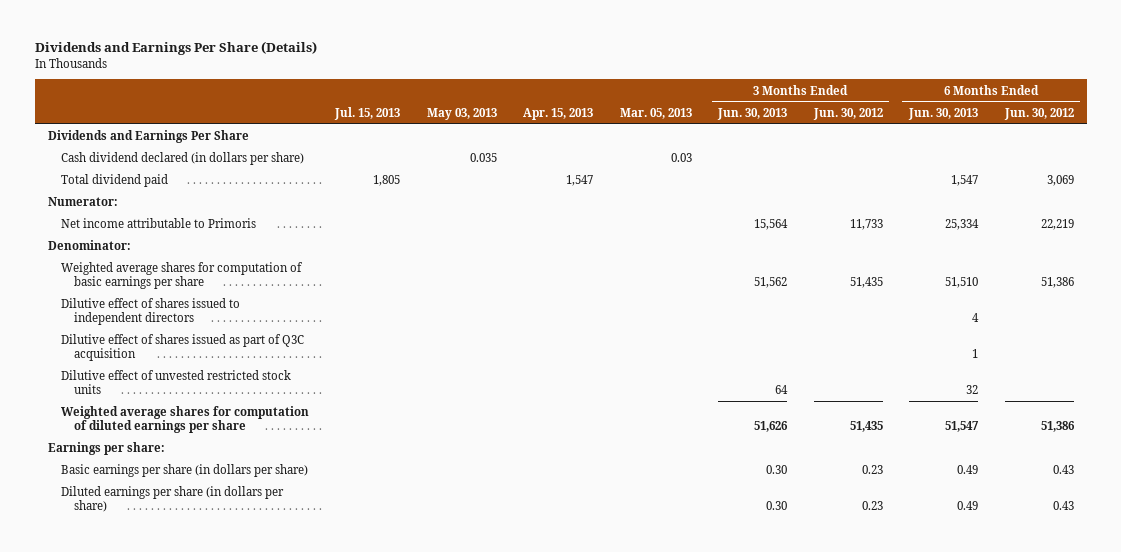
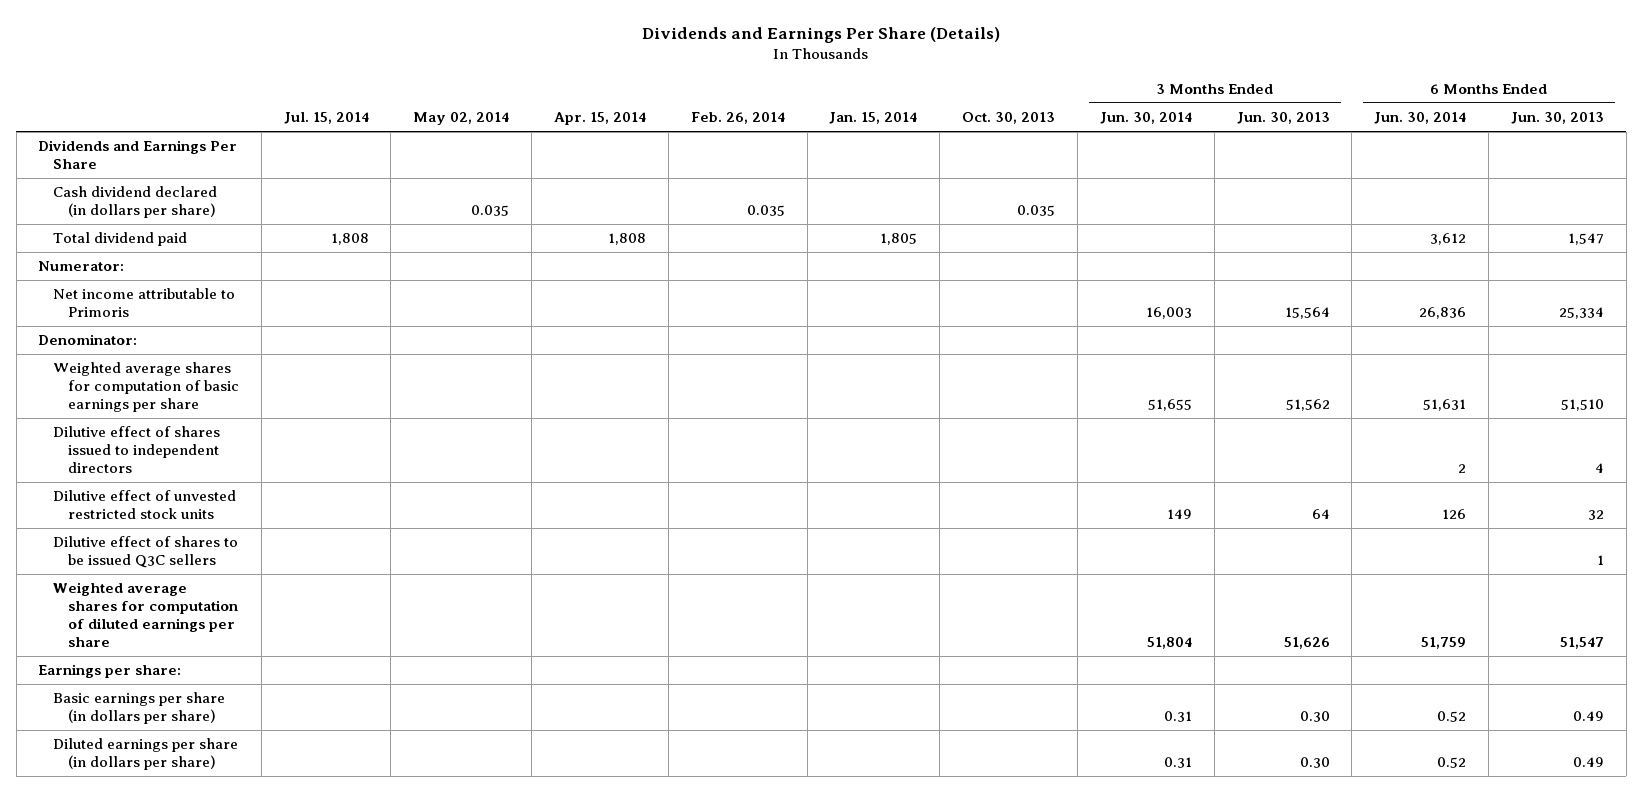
[334,106,401,120] Jul. 15, 2013 -> none
[426,107,497,120] May 03, 2013 -> none
[523,107,594,120] Apr. 15, 2013 -> none
[619,107,692,119] Mar. 05, 2013 -> none
[812,107,883,120] Jun. 30, 2012 -> none
[1003,107,1074,120] Jun. 30, 2012 -> none
none -> [283,112,369,125] Jul. 15, 2014
none -> [413,112,510,126] May 02, 2014
none -> [553,112,646,126] Apr. 15, 2014
none -> [690,112,785,125] Feb. 26, 2014
none -> [829,112,918,125] Jan. 15, 2014
none -> [962,112,1056,125] Oct. 30, 2013
none -> [1099,112,1192,125] Jun. 30, 2014
none -> [1374,112,1467,125] Jun. 30, 2014
[60,334,304,361] Dilutive effect of shares issued as part of Q3C acquisition -> none
none -> [53,536,239,569] Dilutive effect of shares to be issued Q3C sellers

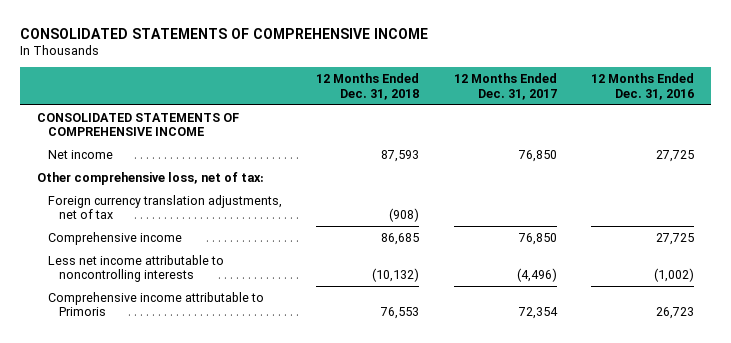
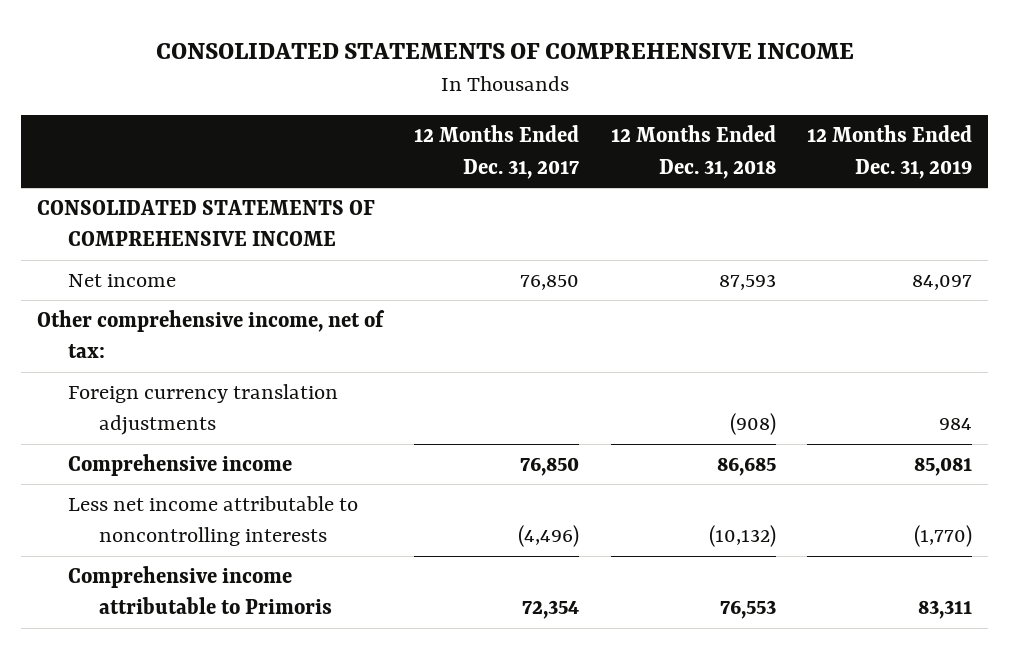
[591,73,695,100] 12 Months Ended Dec. 31, 2016 -> none
none -> [807,125,973,179] 12 Months Ended Dec. 31, 2019
[36,171,264,185] Other comprehensive loss, net of tax: -> [36,310,385,359] Other comprehensive income, net of tax:
[48,194,283,220] Foreign currency translation adjustments, net of tax -> [67,384,338,436] Foreign currency translation adjustments

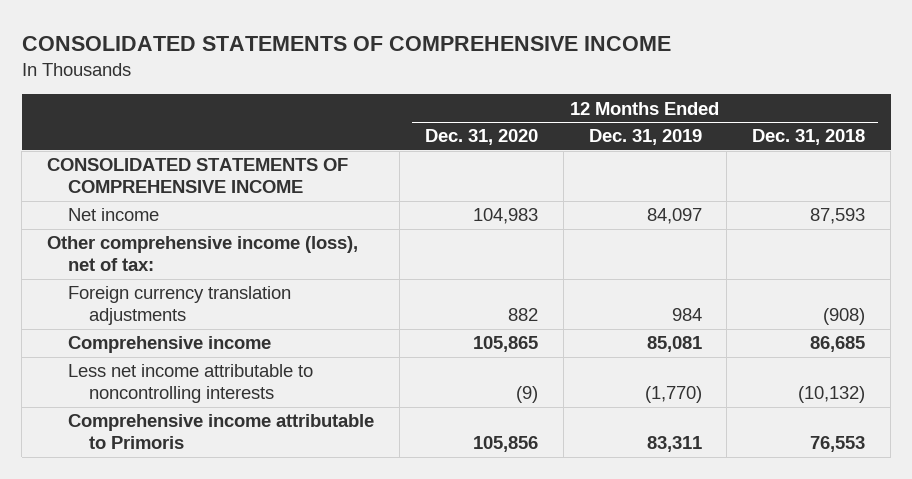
[414,125,580,179] 12 Months Ended Dec. 31, 2017 -> none
none -> [424,129,538,146] Dec. 31, 2020
[36,310,385,359] Other comprehensive income, net of tax: -> [47,236,359,272] Other comprehensive income (loss), net of tax:

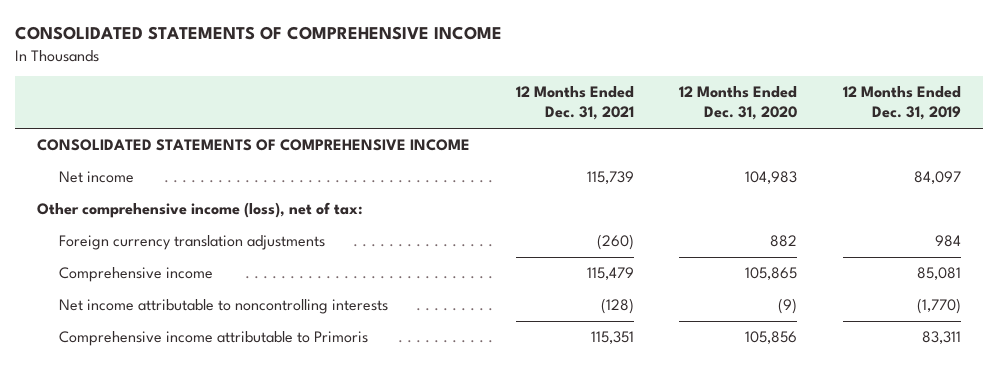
[752,129,866,146] Dec. 31, 2018 -> none
none -> [515,86,634,121] 12 Months Ended Dec. 31, 2021
[67,364,313,404] Less net income attributable to noncontrolling interests -> [58,299,388,315] Net income attributable to noncontrolling interests

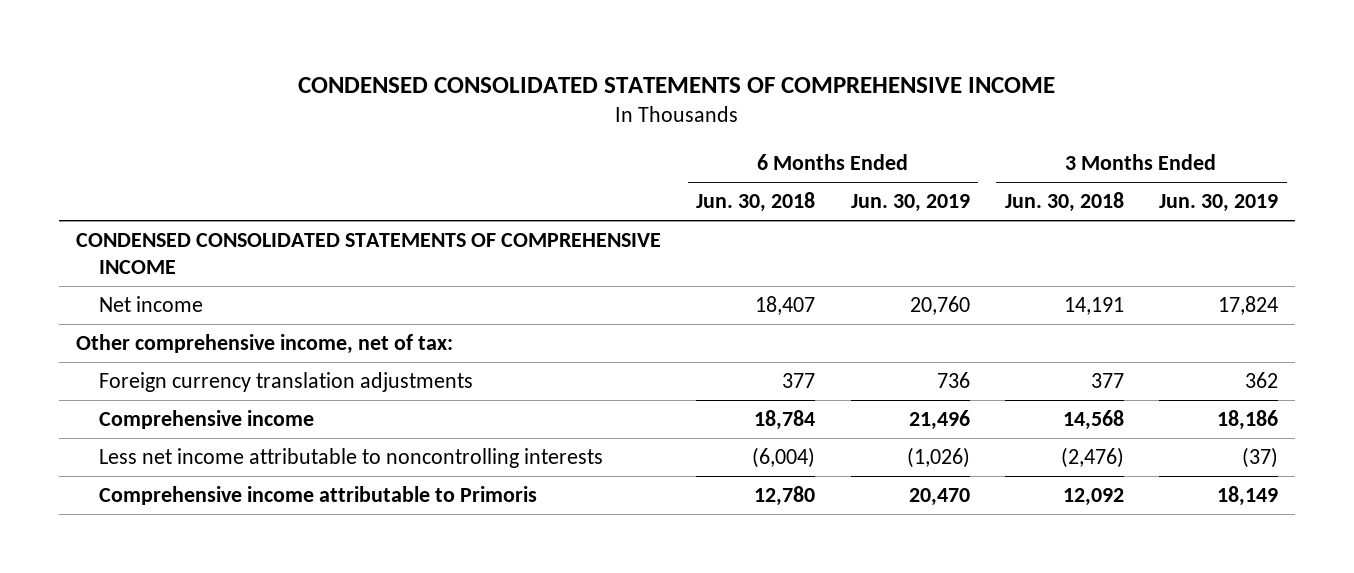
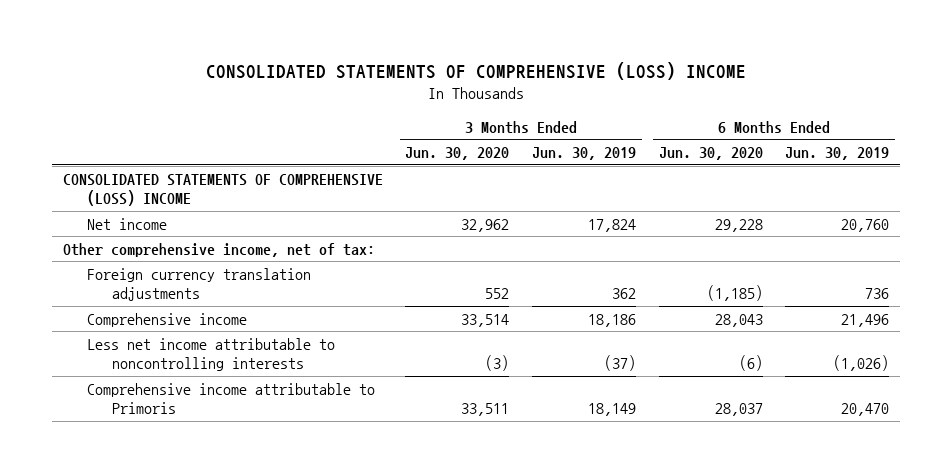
[298,76,1056,93] CONDENSED CONSOLIDATED STATEMENTS OF COMPREHENSIVE INCOME -> [206,61,747,80] CONSOLIDATED STATEMENTS OF COMPREHENSIVE (LOSS) INCOME
[696,192,816,213] Jun. 30, 2018 -> none
[1004,192,1124,213] Jun. 30, 2018 -> none
none -> [405,147,510,161] Jun. 30, 2020
none -> [658,147,763,161] Jun. 30, 2020
[76,233,662,274] CONDENSED CONSOLIDATED STATEMENTS OF COMPREHENSIVE INCOME -> [62,173,383,207] CONSOLIDATED STATEMENTS OF COMPREHENSIVE (LOSS) INCOME

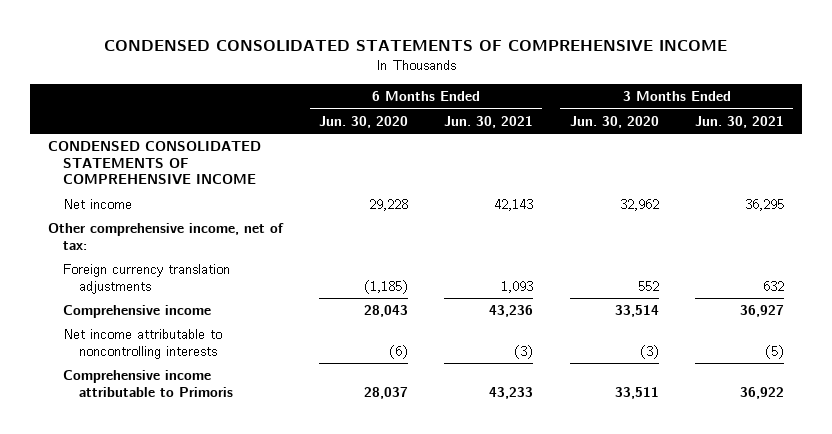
[206,61,747,80] CONSOLIDATED STATEMENTS OF COMPREHENSIVE (LOSS) INCOME -> [103,40,727,52] CONDENSED CONSOLIDATED STATEMENTS OF COMPREHENSIVE INCOME
[532,147,637,161] Jun. 30, 2019 -> none
[785,147,890,161] Jun. 30, 2019 -> none
none -> [444,115,534,128] Jun. 30, 2021
none -> [694,115,784,128] Jun. 30, 2021
[62,173,383,207] CONSOLIDATED STATEMENTS OF COMPREHENSIVE (LOSS) INCOME -> [47,141,261,185] CONDENSED CONSOLIDATED STATEMENTS OF COMPREHENSIVE INCOME
[87,337,336,372] Less net income attributable to noncontrolling interests -> [63,329,223,359] Net income attributable to noncontrolling interests

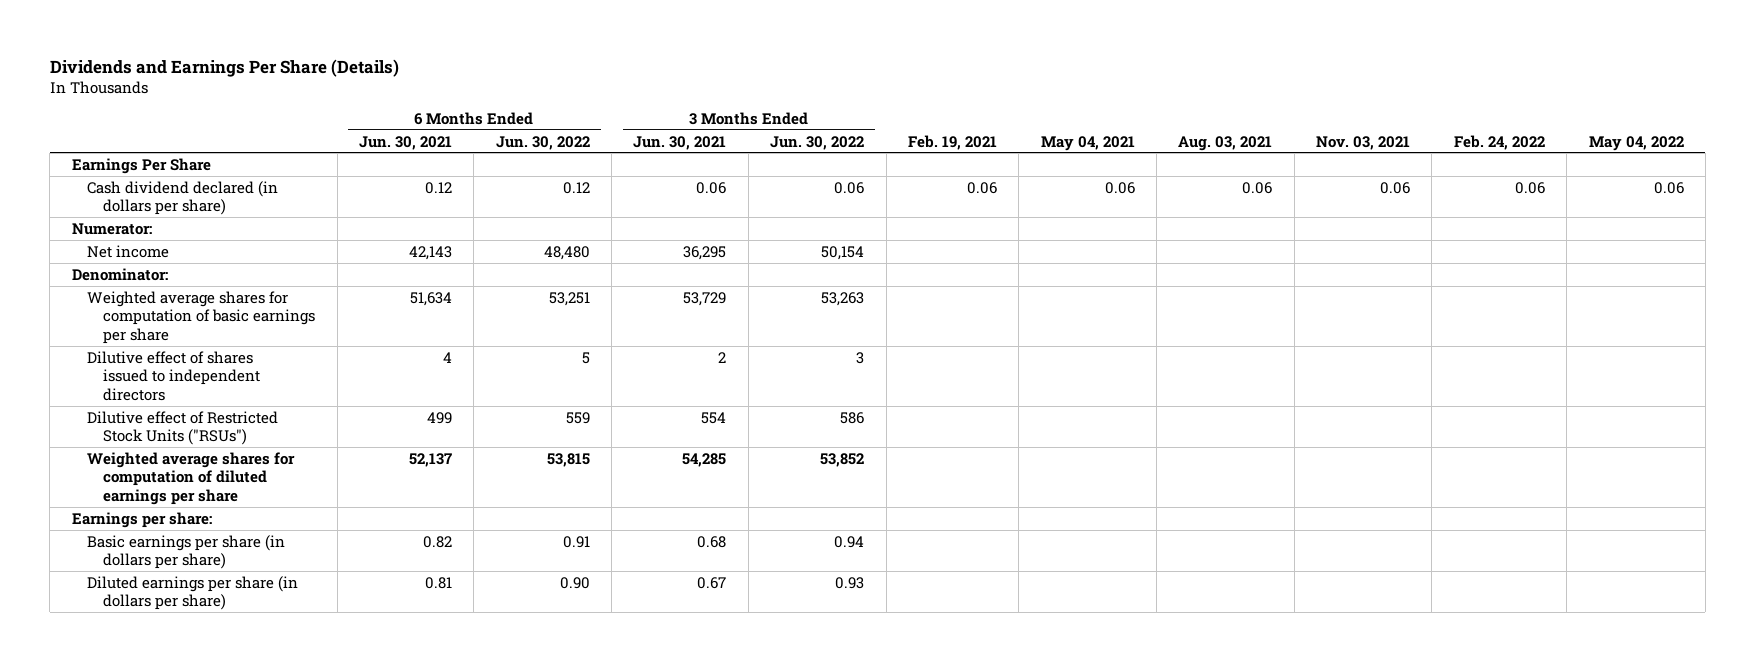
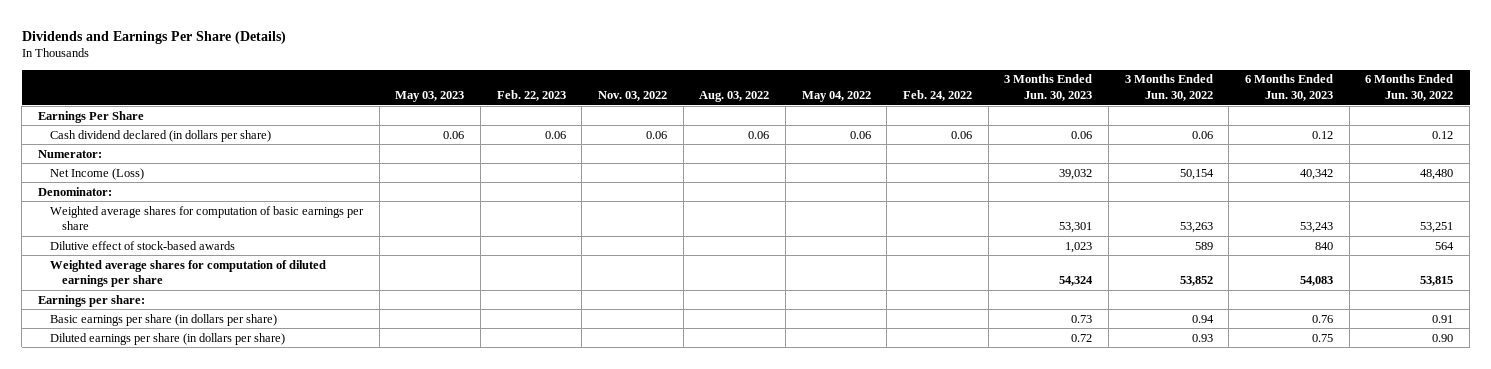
[359,135,453,150] Jun. 30, 2021 -> none
[633,135,727,150] Jun. 30, 2021 -> none
[907,134,997,150] Feb. 19, 2021 -> none
[1040,135,1135,151] May 04, 2021 -> none
[1178,135,1273,151] Aug. 03, 2021 -> none
[1316,135,1411,150] Nov. 03, 2021 -> none
none -> [395,90,465,102] May 03, 2023
none -> [496,89,566,101] Feb. 22, 2023
none -> [597,90,667,101] Nov. 03, 2022
none -> [699,90,770,102] Aug. 03, 2022
none -> [1004,74,1093,101] 3 Months Ended Jun. 30, 2023
none -> [1245,74,1334,101] 6 Months Ended Jun. 30, 2023
[87,244,170,258] Net income -> [49,167,144,180] Net Income (Loss)
[87,350,261,401] Dilutive effect of shares issued to independent directors -> none
[87,410,279,446] Dilutive effect of Restricted Stock Units ("RSUs") -> [49,240,235,250] Dilutive effect of stock-based awards
[565,411,590,424] 559 -> [1435,241,1455,250] 564
[840,411,865,424] 586 -> [1194,241,1213,250] 589

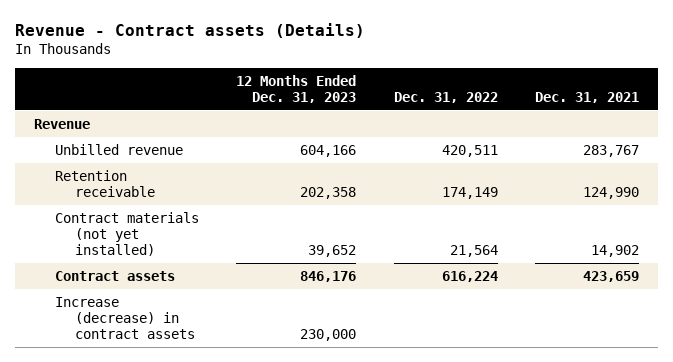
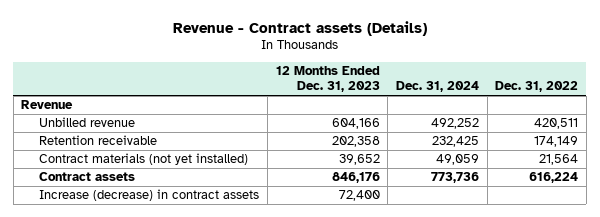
[535,91,640,103] Dec. 31, 2021 -> none
none -> [396,81,480,93] Dec. 31, 2024
[300,328,357,341] 230,000 -> [338,190,380,202] 72,400

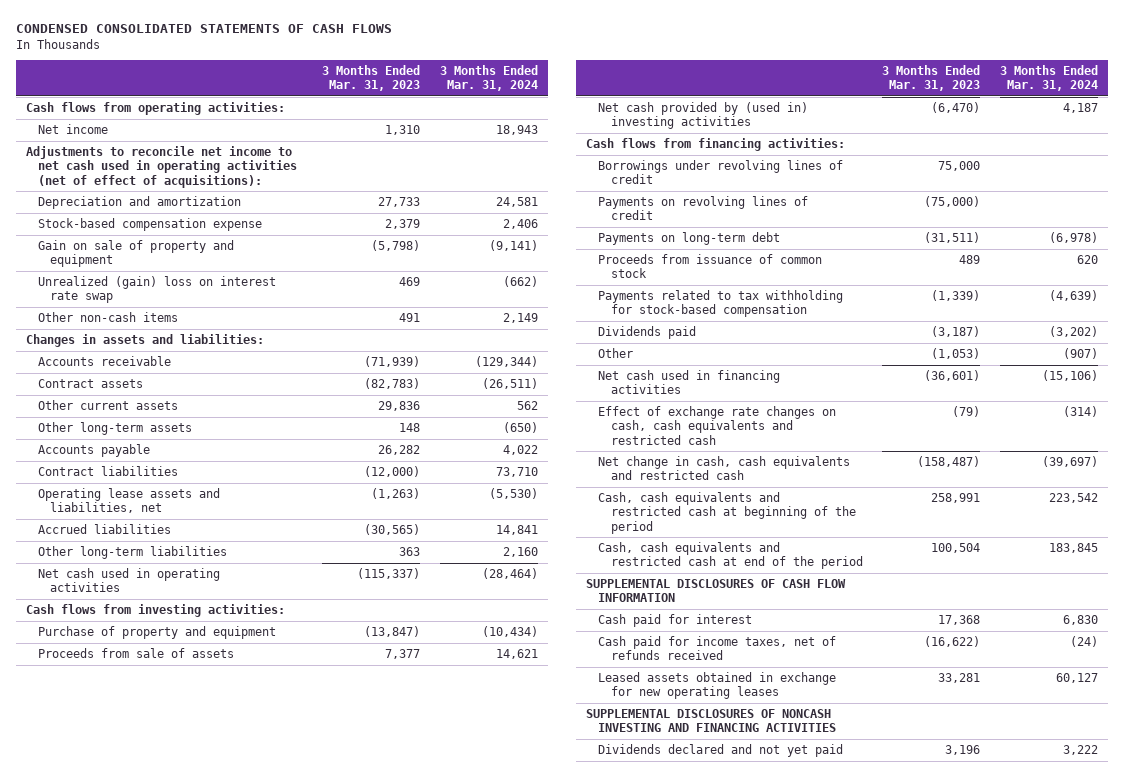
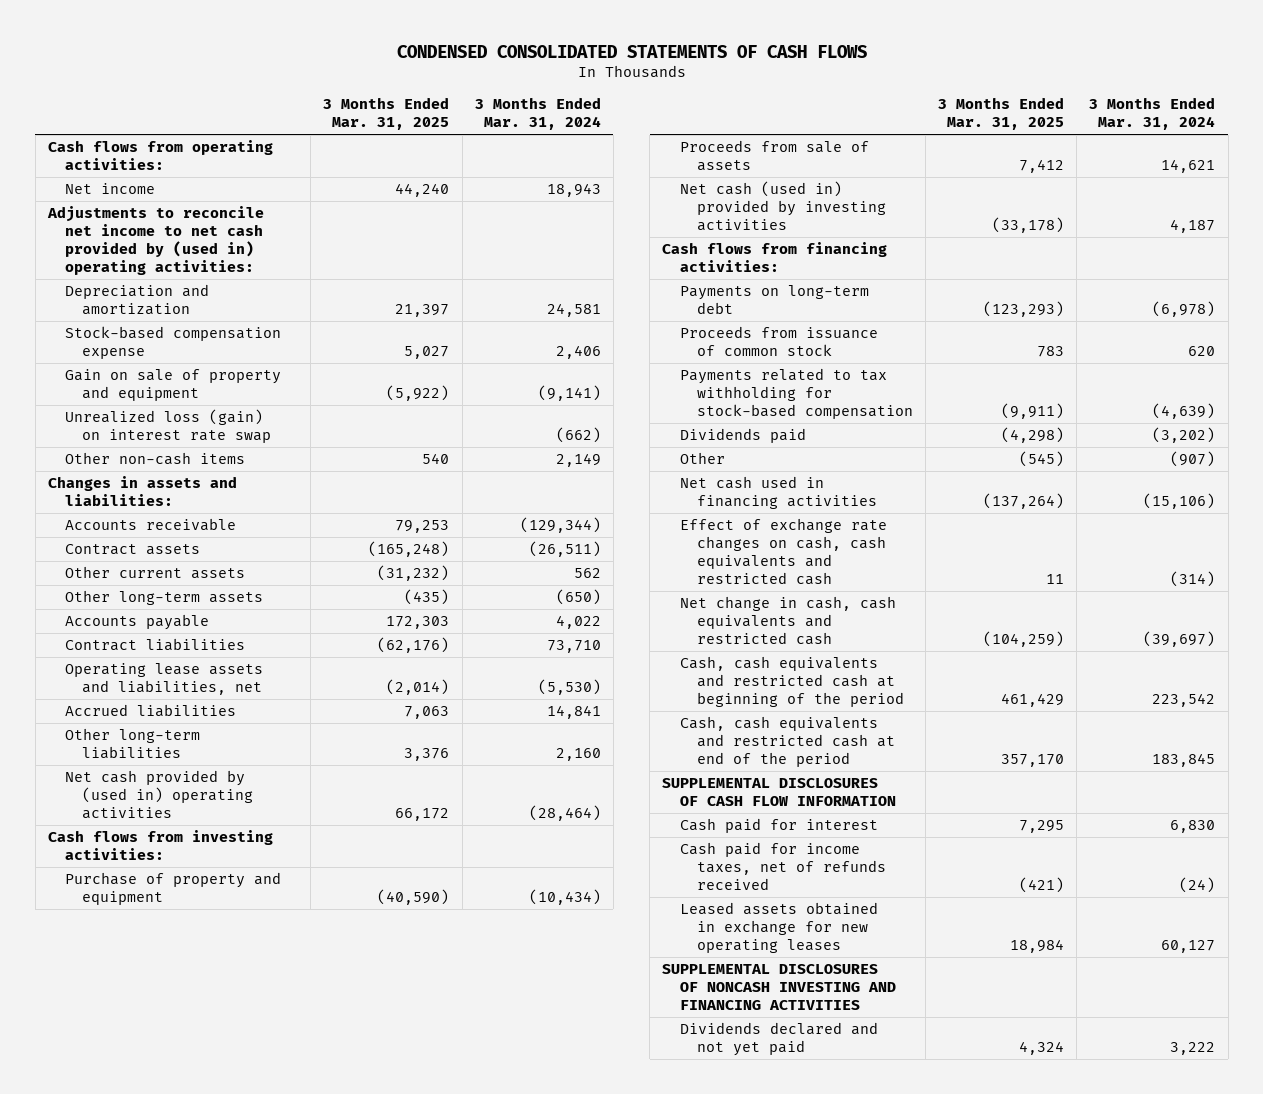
[321,64,420,92] 3 Months Ended Mar. 31, 2023 -> none
none -> [323,97,450,131] 3 Months Ended Mar. 31, 2025
[25,145,297,188] Adjustments to reconcile net income to net cash used in operating activities (net of effect of acquisitions): -> [46,206,264,276] Adjustments to reconcile net income to net cash provided by (used in) operating activities:
[37,275,276,304] Unrealized (gain) loss on interest rate swap -> [64,409,272,444] Unrealized loss (gain) on interest rate swap
[37,567,220,593] Net cash used in operating activities -> [64,770,254,820] Net cash provided by (used in) operating activities
[598,101,809,130] Net cash provided by (used in) investing activities -> [679,181,886,232] Net cash (used in) provided by investing activities
[598,159,844,185] Borrowings under revolving lines of credit -> none
[598,195,809,221] Payments on revolving lines of credit -> none

